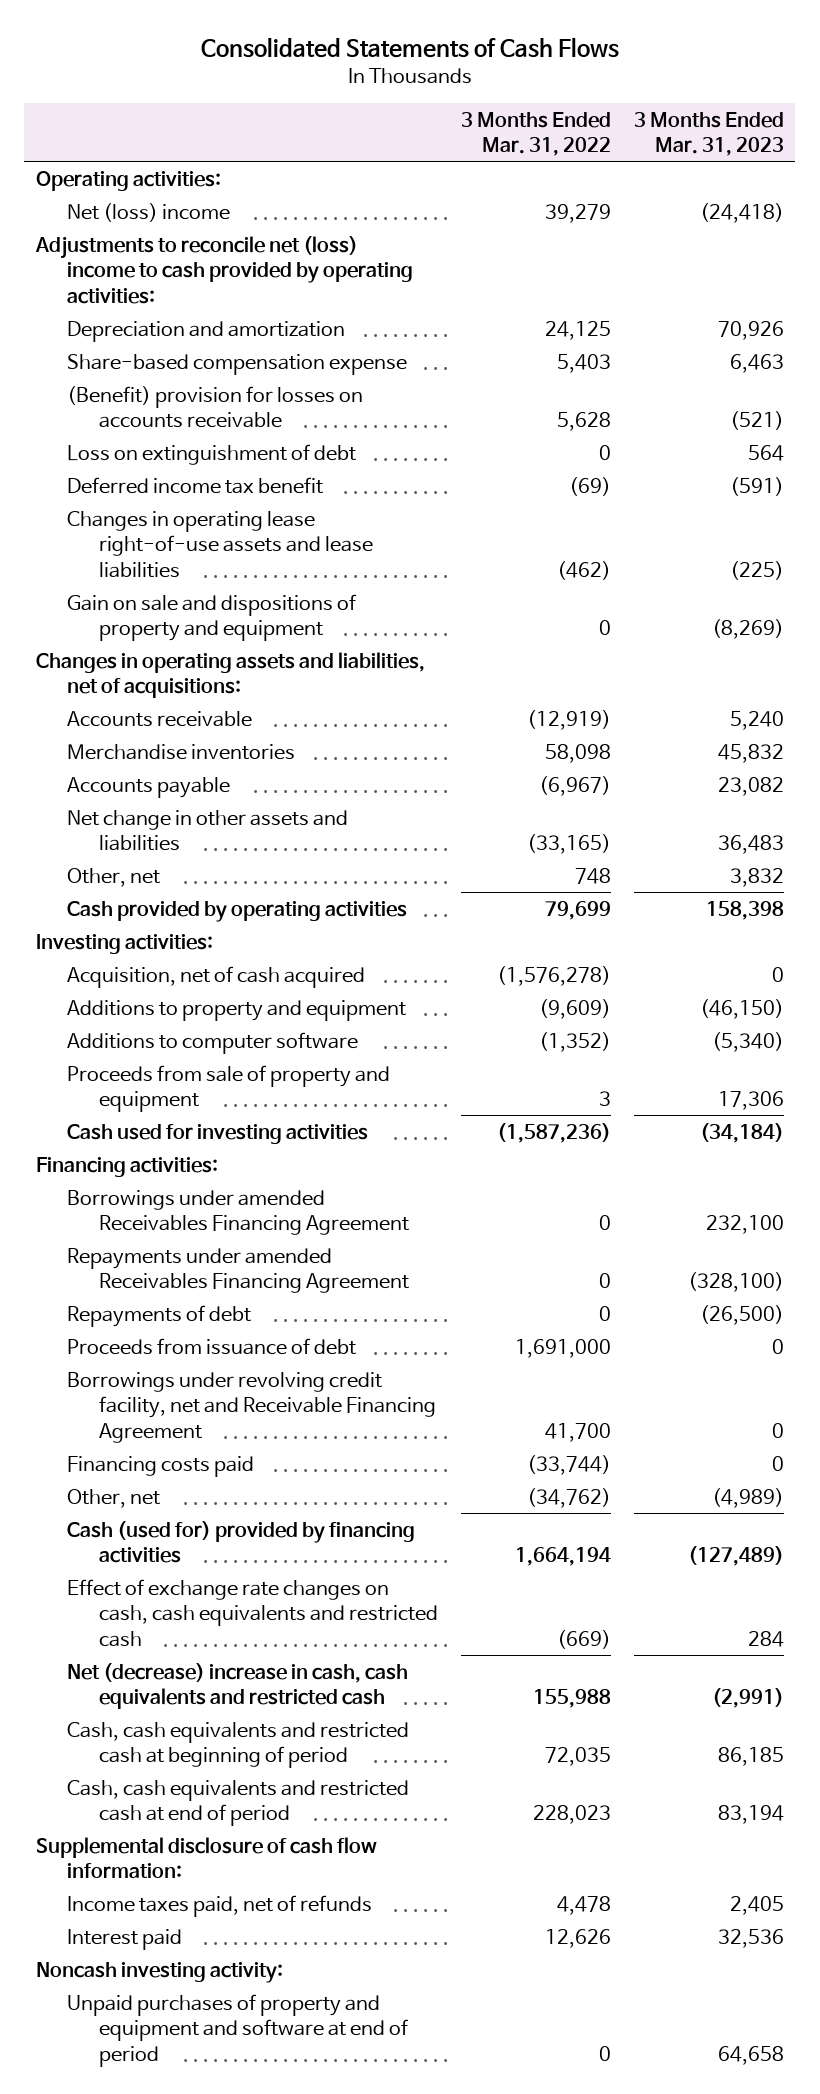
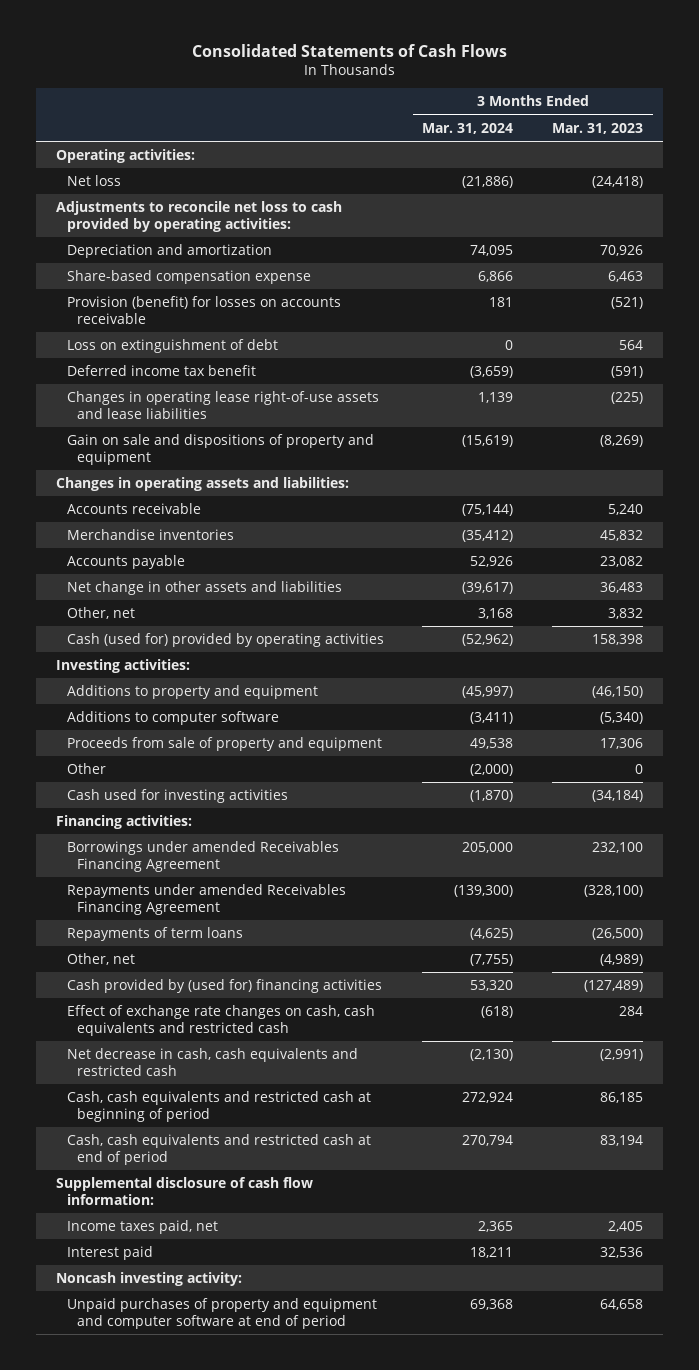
[460,111,611,157] 3 Months Ended Mar. 31, 2022 -> none
none -> [422,122,514,134] Mar. 31, 2024
[67,202,231,222] Net (loss) income -> [66,174,121,186] Net loss
[34,235,414,304] Adjustments to reconcile net (loss) income to cash provided by operating activities: -> [55,200,342,232] Adjustments to reconcile net loss to cash provided by operating activities:
[67,385,364,429] (Benefit) provision for losses on accounts receivable -> [66,295,341,324] Provision (benefit) for losses on accounts receivable
[35,651,425,699] Changes in operating assets and liabilities, net of acquisitions: -> [55,476,349,491] Changes in operating assets and liabilities:
[67,900,408,922] Cash provided by operating activities -> [66,632,384,647] Cash (used for) provided by operating activities
[67,965,366,988] Acquisition, net of cash acquired -> none
none -> [66,762,106,774] Other
[67,1337,357,1355] Proceeds from issuance of debt -> none
[67,1371,436,1443] Borrowings under revolving credit facility, net and Receivable Financing Agreement -> none
[67,1455,255,1477] Financing costs paid -> none
[67,1304,252,1327] Repayments of debt -> [66,926,243,941] Repayments of term loans
[67,1520,416,1564] Cash (used for) provided by financing activities -> [66,978,382,993] Cash provided by (used for) financing activities
[67,1662,409,1710] Net (decrease) increase in cash, cash equivalents and restricted cash -> [66,1047,358,1076] Net decrease in cash, cash equivalents and restricted cash
[67,1894,373,1917] Income taxes paid, net of refunds -> [66,1219,218,1234] Income taxes paid, net
[67,1993,408,2067] Unpaid purchases of property and equipment and software at end of period -> [66,1297,377,1329] Unpaid purchases of property and equipment and computer software at end of period

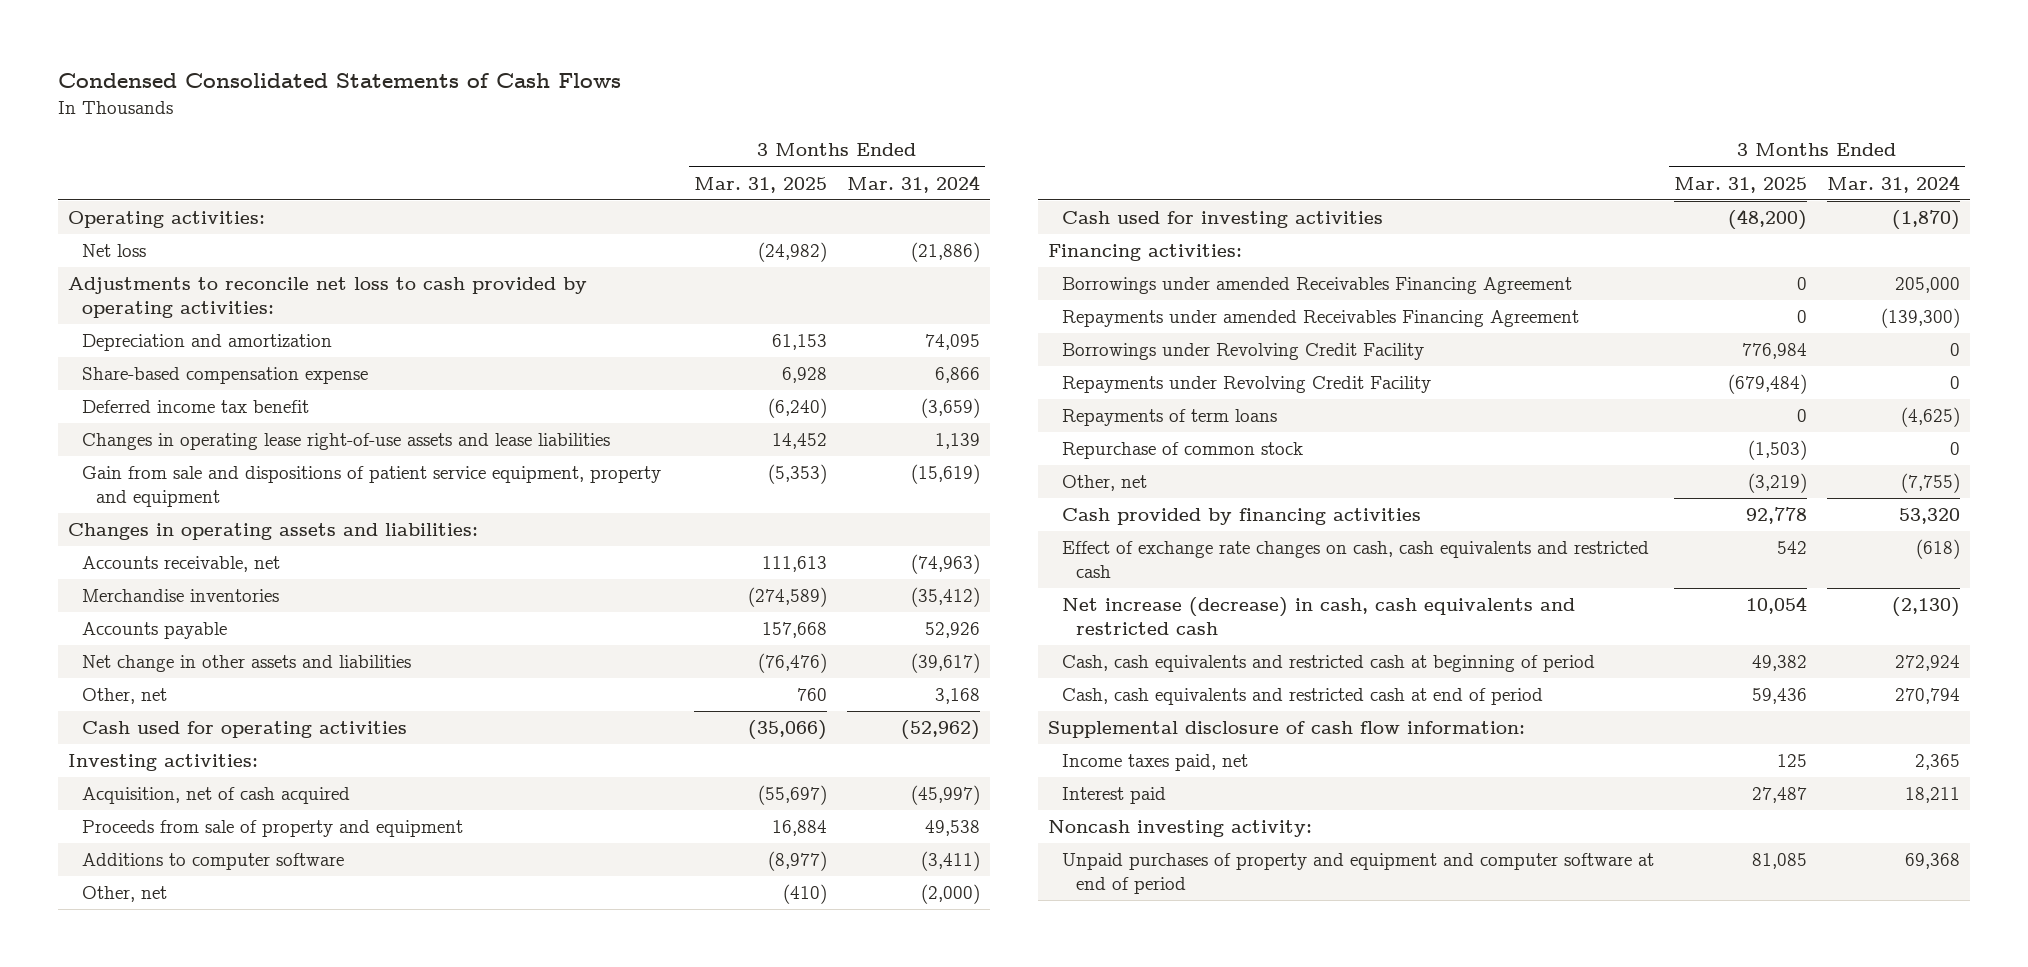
[191,43,507,57] Consolidated Statements of Cash Flows -> [58,73,622,89] Condensed Consolidated Statements of Cash Flows
[552,122,644,134] Mar. 31, 2023 -> none
none -> [694,176,828,193] Mar. 31, 2025
[66,295,341,324] Provision (benefit) for losses on accounts receivable -> none
[66,338,278,353] Loss on extinguishment of debt -> none
[66,433,374,465] Gain on sale and dispositions of property and equipment -> [82,466,662,507] Gain from sale and dispositions of patient service equipment, property and equipment
[66,502,201,514] Accounts receivable -> [82,556,281,573] Accounts receivable, net
[462,503,514,516] (75,144) -> [910,554,980,575] (74,963)
[66,632,384,647] Cash (used for) provided by operating activities -> [82,721,408,739] Cash used for operating activities
[66,684,318,699] Additions to property and equipment -> [82,787,351,805] Acquisition, net of cash acquired
[66,710,279,725] Additions to computer software -> [82,853,345,871] Additions to computer software
[66,762,106,774] Other -> [82,886,168,903] Other, net
none -> [1061,343,1424,361] Borrowings under Revolving Credit Facility
none -> [1061,376,1431,394] Repayments under Revolving Credit Facility
none -> [1061,442,1303,460] Repurchase of common stock
[66,978,382,993] Cash provided by (used for) financing activities -> [1061,508,1421,526] Cash provided by financing activities
[66,1047,358,1076] Net decrease in cash, cash equivalents and restricted cash -> [1061,597,1575,635] Net increase (decrease) in cash, cash equivalents and restricted cash

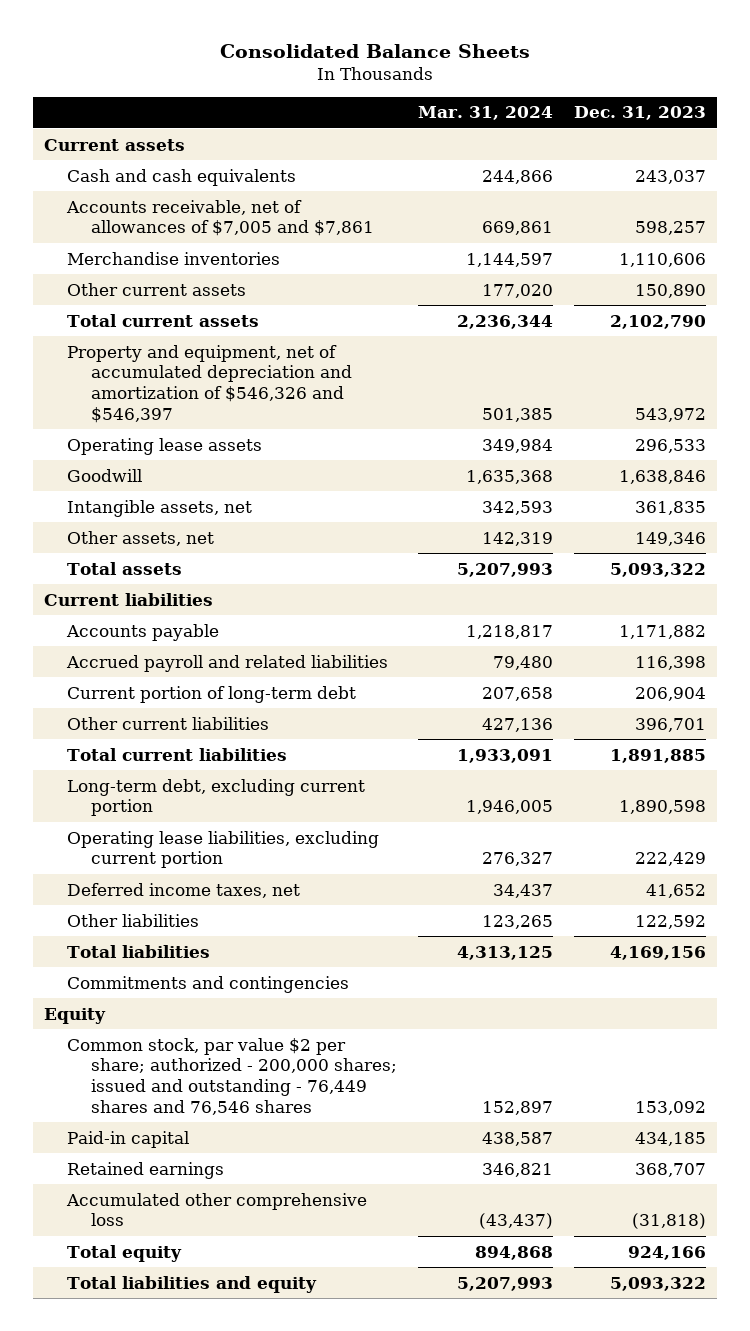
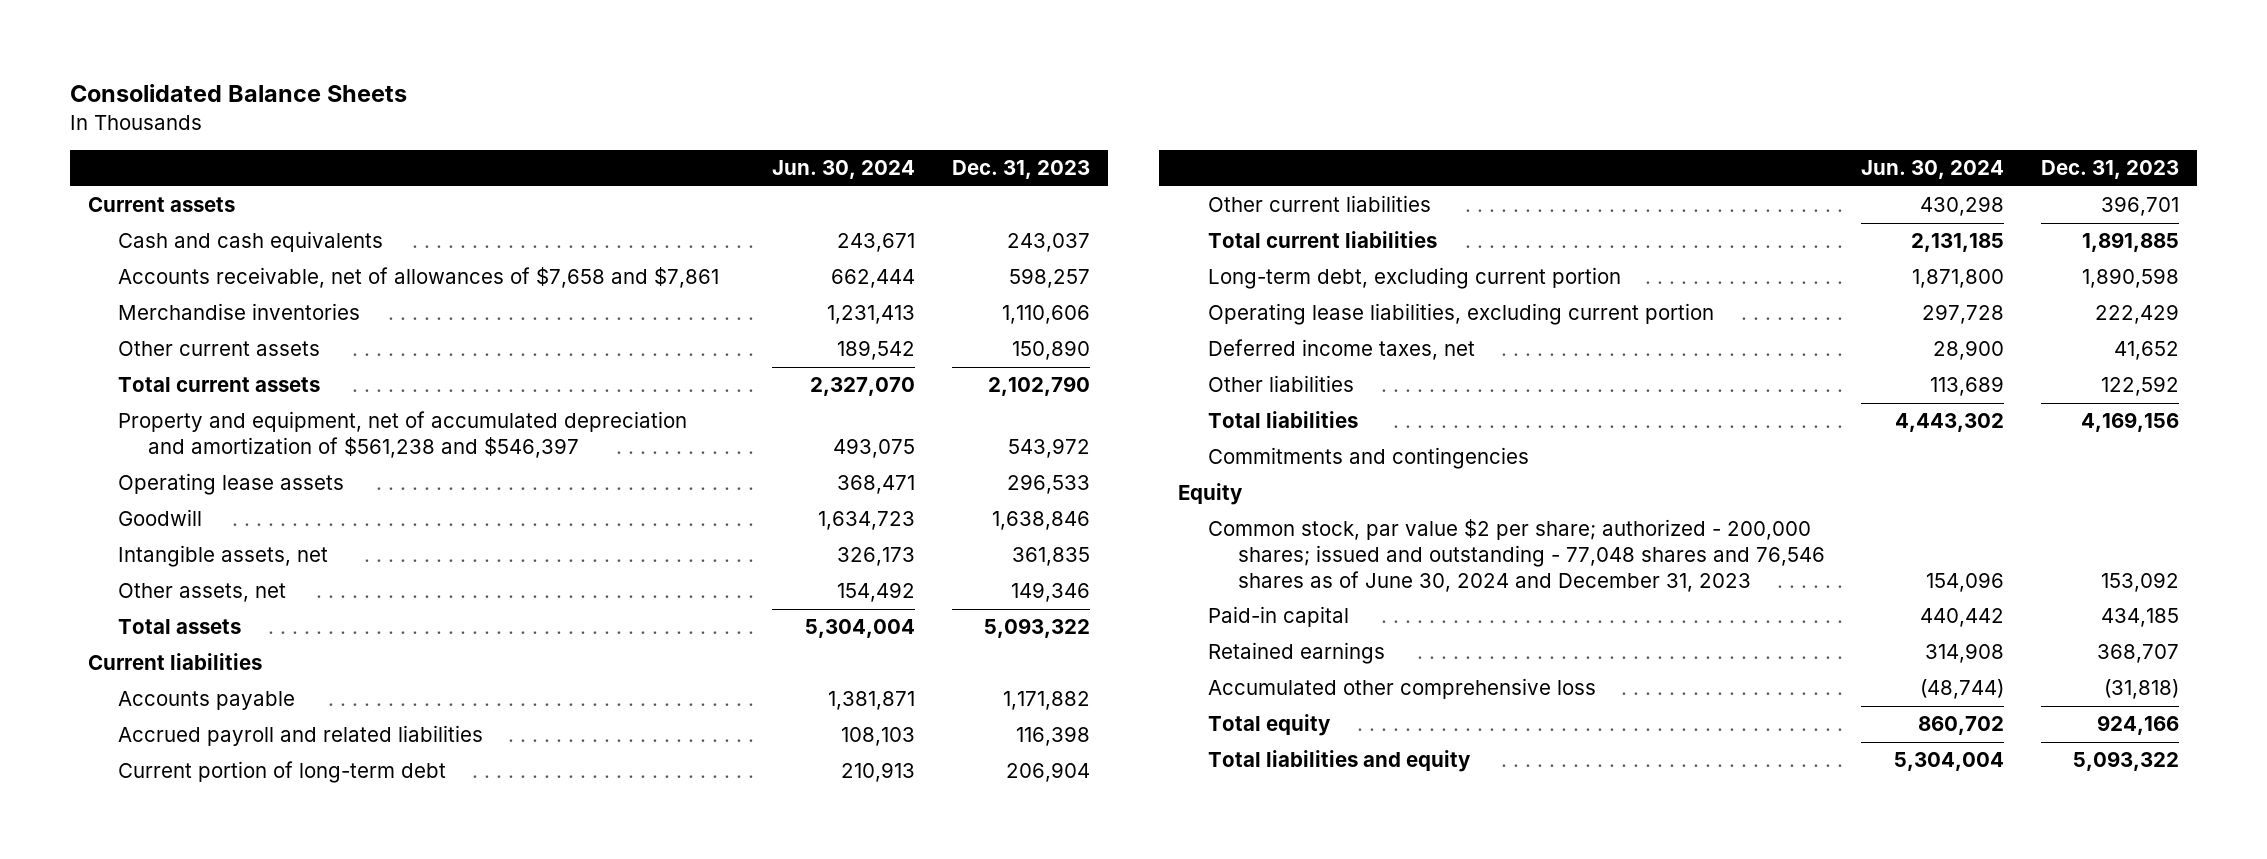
[418,106,554,121] Mar. 31, 2024 -> none
none -> [772,160,916,180] Jun. 30, 2024
[66,199,374,237] Accounts receivable, net of allowances of $7,005 and $7,861 -> [118,267,720,289] Accounts receivable, net of allowances of $7,658 and $7,861
[67,344,352,423] Property and equipment, net of accumulated depreciation and amortization of $546,326 and $546,397 -> [118,411,688,459] Property and equipment, net of accumulated depreciation and amortization of $561,238 and $546,397
[67,1037,397,1115] Common stock, par value $2 per share; authorized - 200,000 shares; issued and outstanding - 76,449 shares and 76,546 shares -> [1207,519,1825,592] Common stock, par value $2 per share; authorized - 200,000 shares; issued and outstanding - 77,048 shares and 76,546 shares as of June 30, 2024 and December 31, 2023

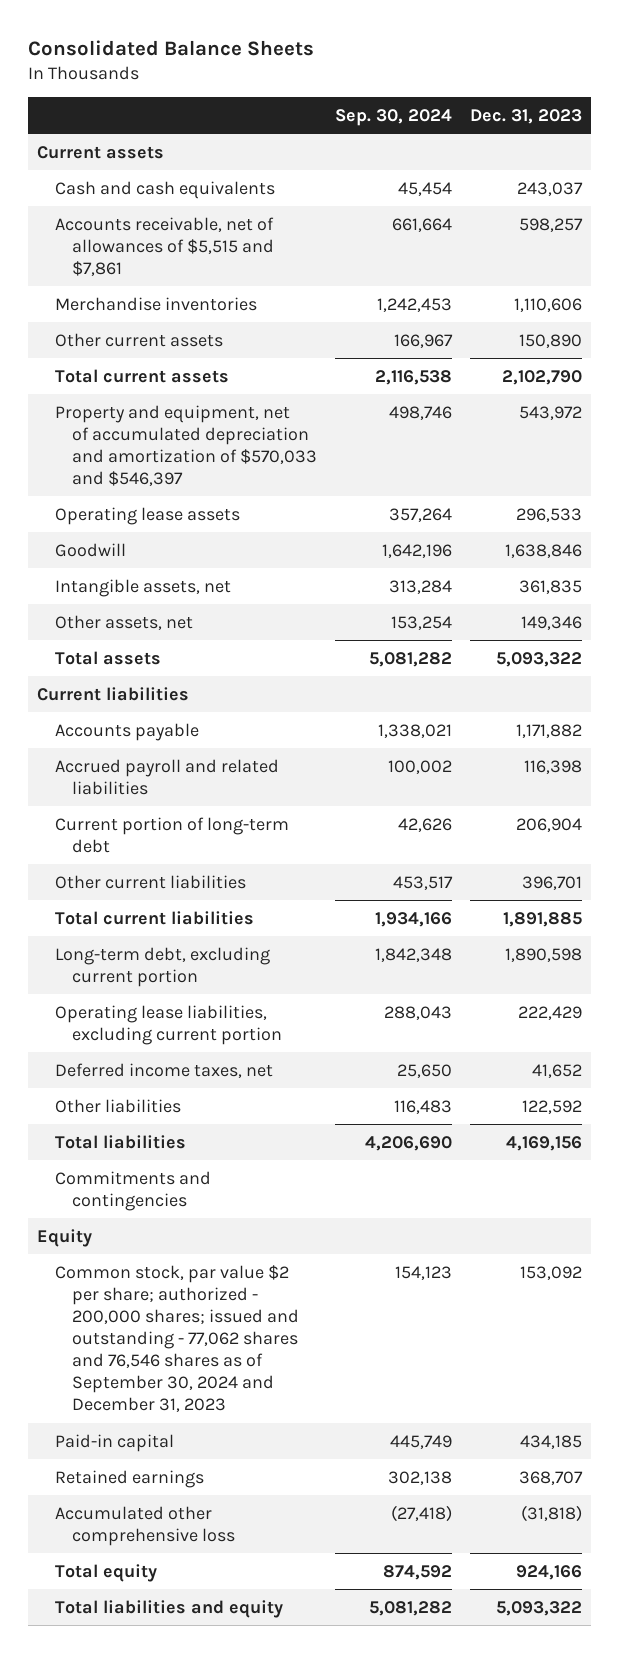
[772,160,916,180] Jun. 30, 2024 -> none
none -> [335,108,453,126] Sep. 30, 2024
[118,267,720,289] Accounts receivable, net of allowances of $7,658 and $7,861 -> [54,216,275,276] Accounts receivable, net of allowances of $5,515 and $7,861
[118,411,688,459] Property and equipment, net of accumulated depreciation and amortization of $561,238 and $546,397 -> [54,404,318,486] Property and equipment, net of accumulated depreciation and amortization of $570,033 and $546,397
[1207,519,1825,592] Common stock, par value $2 per share; authorized - 200,000 shares; issued and outstanding - 77,048 shares and 76,546 shares as of June 30, 2024 and December 31, 2023 -> [54,1264,300,1413] Common stock, par value $2 per share; authorized - 200,000 shares; issued and outstanding - 77,062 shares and 76,546 shares as of September 30, 2024 and December 31, 2023

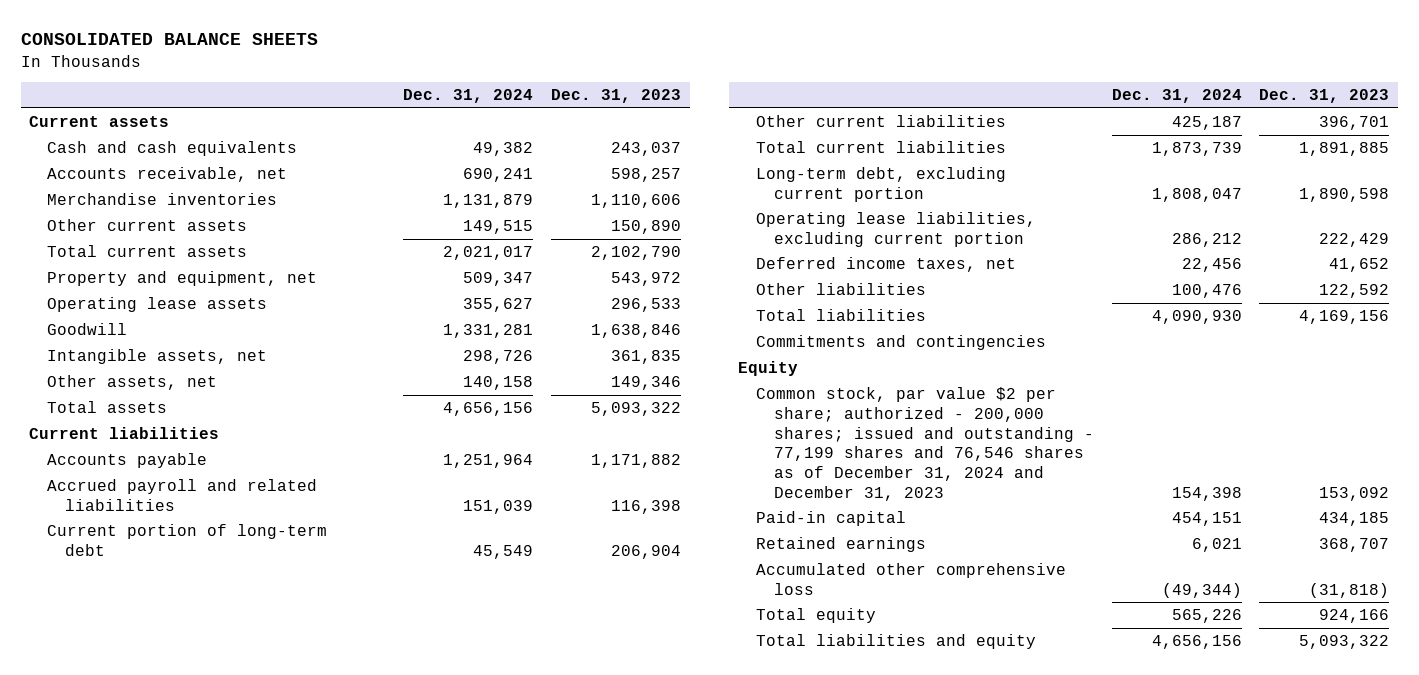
[27,40,314,57] Consolidated Balance Sheets -> [20,33,318,46] CONSOLIDATED BALANCE SHEETS
[335,108,453,126] Sep. 30, 2024 -> none
none -> [402,89,533,104] Dec. 31, 2024
[54,216,275,276] Accounts receivable, net of allowances of $5,515 and $7,861 -> [47,167,288,183] Accounts receivable, net
[54,404,318,486] Property and equipment, net of accumulated depreciation and amortization of $570,033 and $546,397 -> [47,271,318,287] Property and equipment, net
[54,1264,300,1413] Common stock, par value $2 per share; authorized - 200,000 shares; issued and outstanding - 77,062 shares and 76,546 shares as of September 30, 2024 and December 31, 2023 -> [756,387,1094,501] Common stock, par value $2 per share; authorized - 200,000 shares; issued and outstanding - 77,199 shares and 76,546 shares as of December 31, 2024 and December 31, 2023

